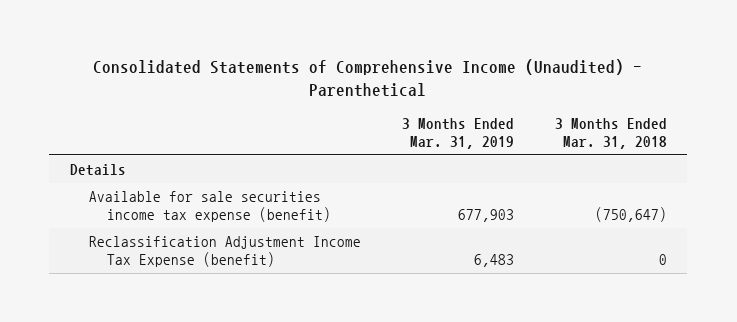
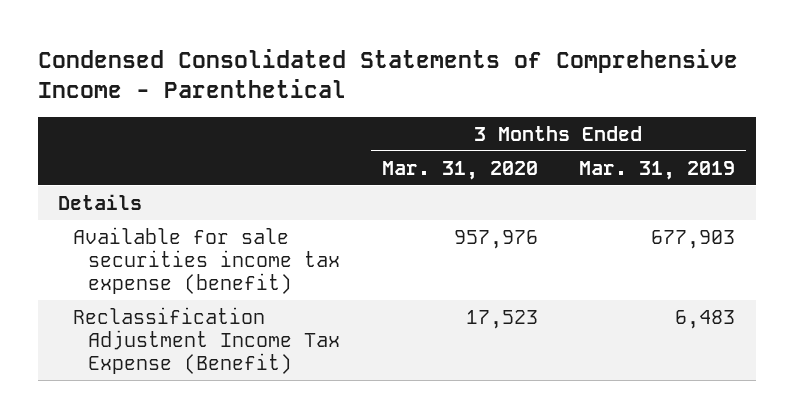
[93,59,643,98] Consolidated Statements of Comprehensive Income (Unaudited) - Parenthetical -> [37,48,738,98] Condensed Consolidated Statements of Comprehensive Income - Parenthetical
[554,118,667,150] 3 Months Ended Mar. 31, 2018 -> none
none -> [381,160,538,180] Mar. 31, 2020
[88,236,361,268] Reclassification Adjustment Income Tax Expense (benefit) -> [73,306,341,375] Reclassification Adjustment Income Tax Expense (Benefit)

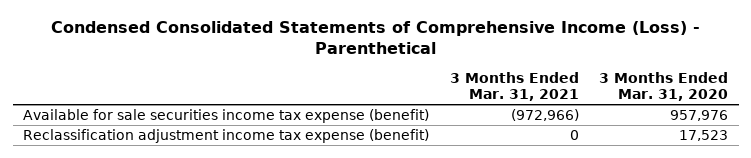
[37,48,738,98] Condensed Consolidated Statements of Comprehensive Income - Parenthetical -> [50,21,700,55] Condensed Consolidated Statements of Comprehensive Income (Loss) - Parenthetical
[579,160,736,180] Mar. 31, 2019 -> none
none -> [449,71,579,102] 3 Months Ended Mar. 31, 2021
[58,193,143,210] Details -> none
[73,306,341,375] Reclassification Adjustment Income Tax Expense (Benefit) -> [23,128,430,143] Reclassification adjustment income tax expense (benefit)

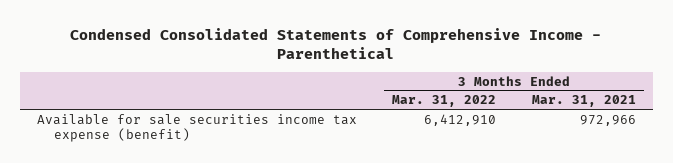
[50,21,700,55] Condensed Consolidated Statements of Comprehensive Income (Loss) - Parenthetical -> [70,27,602,60] Condensed Consolidated Statements of Comprehensive Income - Parenthetical
[599,71,729,102] 3 Months Ended Mar. 31, 2020 -> none
none -> [392,95,497,108] Mar. 31, 2022
[23,128,430,143] Reclassification adjustment income tax expense (benefit) -> none
[510,108,579,121] (972,966) -> [579,114,636,126] 972,966

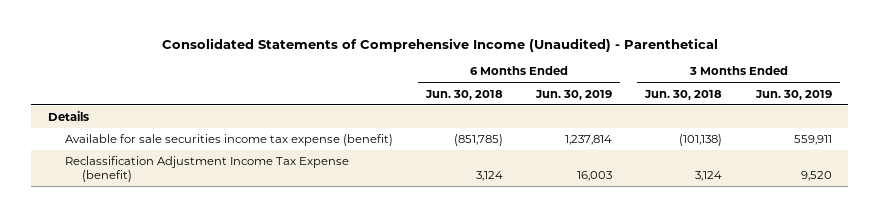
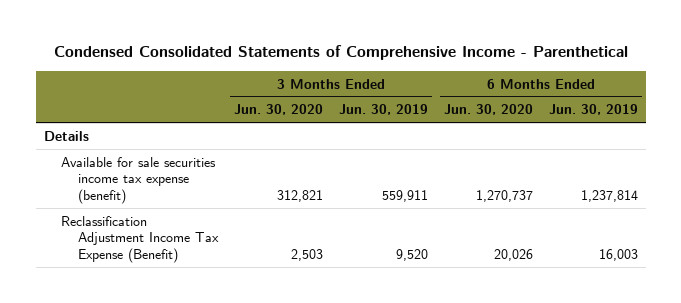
[161,37,718,52] Consolidated Statements of Comprehensive Income (Unaudited) - Parenthetical -> [53,45,628,61] Condensed Consolidated Statements of Comprehensive Income - Parenthetical
[424,89,503,100] Jun. 30, 2018 -> none
[644,89,723,100] Jun. 30, 2018 -> none
none -> [233,104,323,116] Jun. 30, 2020
none -> [443,104,533,116] Jun. 30, 2020
[64,156,349,182] Reclassification Adjustment Income Tax Expense (benefit) -> [60,215,219,264] Reclassification Adjustment Income Tax Expense (Benefit)

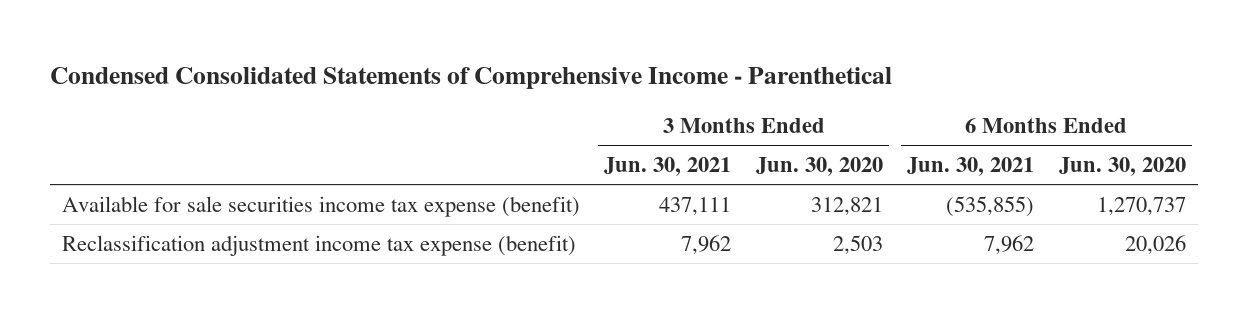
[338,104,428,116] Jun. 30, 2019 -> none
[548,104,638,116] Jun. 30, 2019 -> none
none -> [604,157,732,177] Jun. 30, 2021
none -> [907,157,1035,177] Jun. 30, 2021
[43,130,89,141] Details -> none
[60,215,219,264] Reclassification Adjustment Income Tax Expense (Benefit) -> [61,234,576,256] Reclassification adjustment income tax expense (benefit)

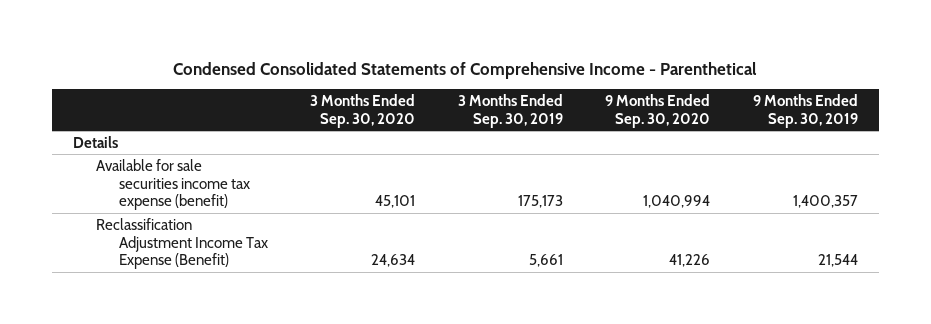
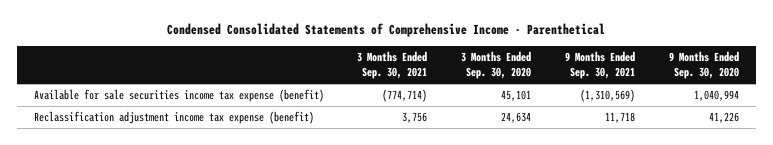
[457,94,563,128] 3 Months Ended Sep. 30, 2019 -> none
[752,94,858,128] 9 Months Ended Sep. 30, 2019 -> none
none -> [357,51,428,79] 3 Months Ended Sep. 30, 2021
none -> [565,51,636,79] 9 Months Ended Sep. 30, 2021
[72,135,118,148] Details -> none
[95,217,268,270] Reclassification Adjustment Income Tax Expense (Benefit) -> [33,111,314,125] Reclassification adjustment income tax expense (benefit)

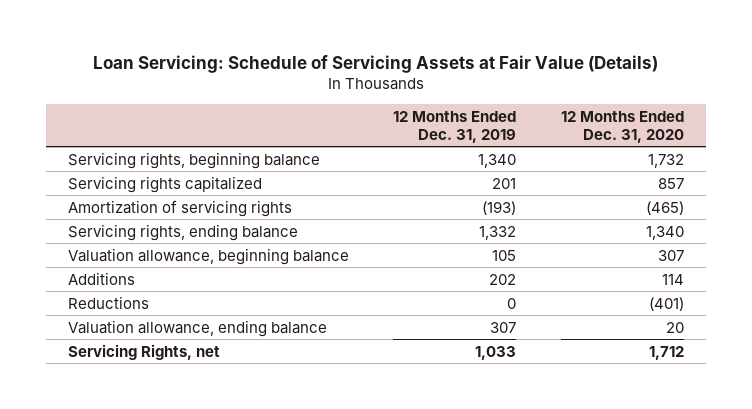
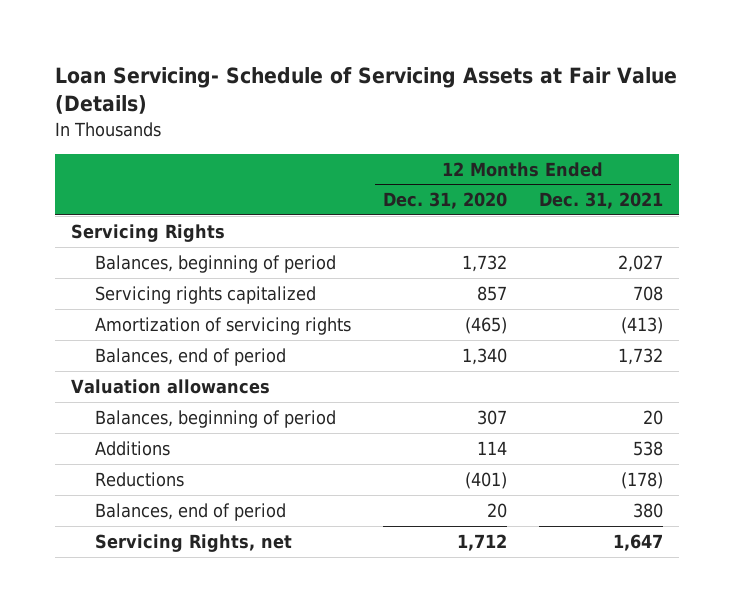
[92,55,658,74] Loan Servicing: Schedule of Servicing Assets at Fair Value (Details) -> [55,67,678,115] Loan Servicing- Schedule of Servicing Assets at Fair Value (Details)
[393,110,517,143] 12 Months Ended Dec. 31, 2019 -> none
none -> [539,192,664,210] Dec. 31, 2021
none -> [71,223,226,242] Servicing Rights
[68,151,321,169] Servicing rights, beginning balance -> [94,254,336,273] Balances, beginning of period
[68,223,299,241] Servicing rights, ending balance -> [94,347,286,366] Balances, end of period
none -> [71,378,271,394] Valuation allowances
[68,247,350,265] Valuation allowance, beginning balance -> [94,409,336,428] Balances, beginning of period
[68,319,328,337] Valuation allowance, ending balance -> [94,502,286,521] Balances, end of period

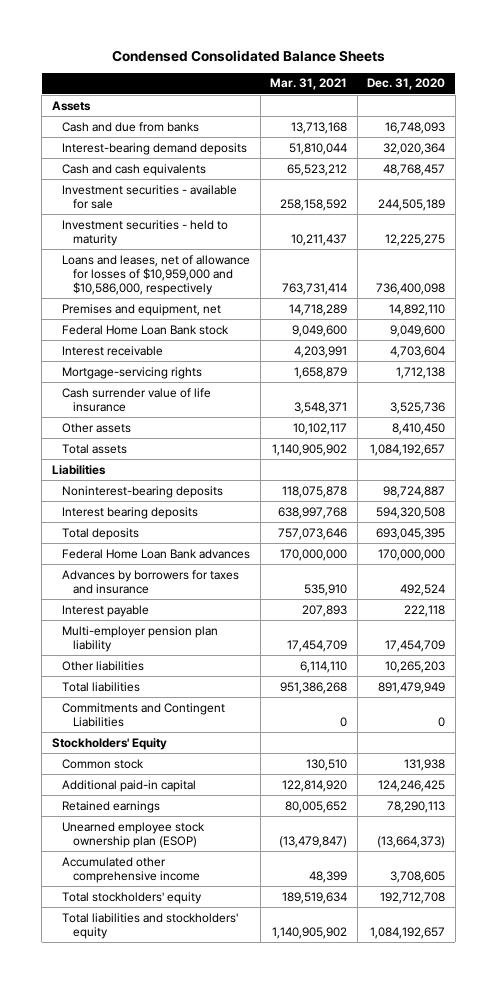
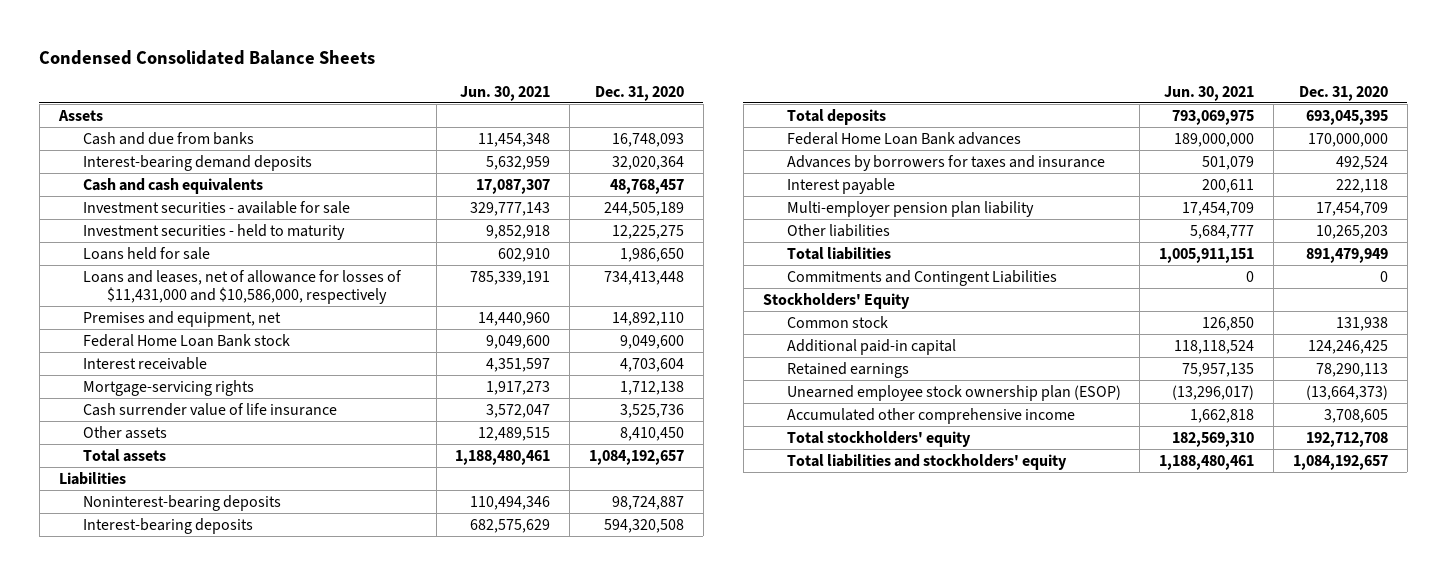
[270,78,348,91] Mar. 31, 2021 -> none
none -> [460,85,551,101] Jun. 30, 2021
none -> [82,246,210,260] Loans held for sale
[62,254,251,295] Loans and leases, net of allowance for losses of $10,959,000 and $10,586,000, respectively -> [82,269,402,305] Loans and leases, net of allowance for losses of $11,431,000 and $10,586,000, respectively
[376,282,446,295] 736,400,098 -> [604,270,685,285] 734,413,448
[62,506,199,519] Interest bearing deposits -> [82,517,253,534] Interest-bearing deposits

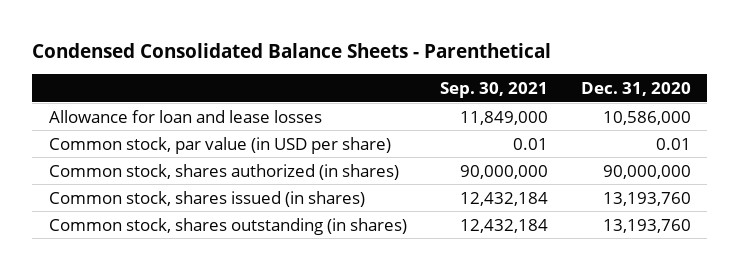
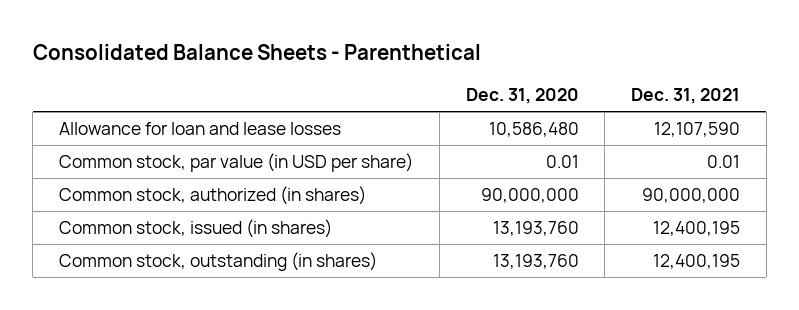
[32,42,552,58] Condensed Consolidated Balance Sheets - Parenthetical -> [32,44,481,61] Consolidated Balance Sheets - Parenthetical
[439,81,548,98] Sep. 30, 2021 -> none
none -> [631,87,741,104] Dec. 31, 2021
[602,110,691,125] 10,586,000 -> [488,122,579,138] 10,586,480
[48,163,399,180] Common stock, shares authorized (in shares) -> [58,186,366,206] Common stock, authorized (in shares)
[48,190,365,207] Common stock, shares issued (in shares) -> [58,219,332,239] Common stock, issued (in shares)
[48,217,407,235] Common stock, shares outstanding (in shares) -> [58,252,377,272] Common stock, outstanding (in shares)

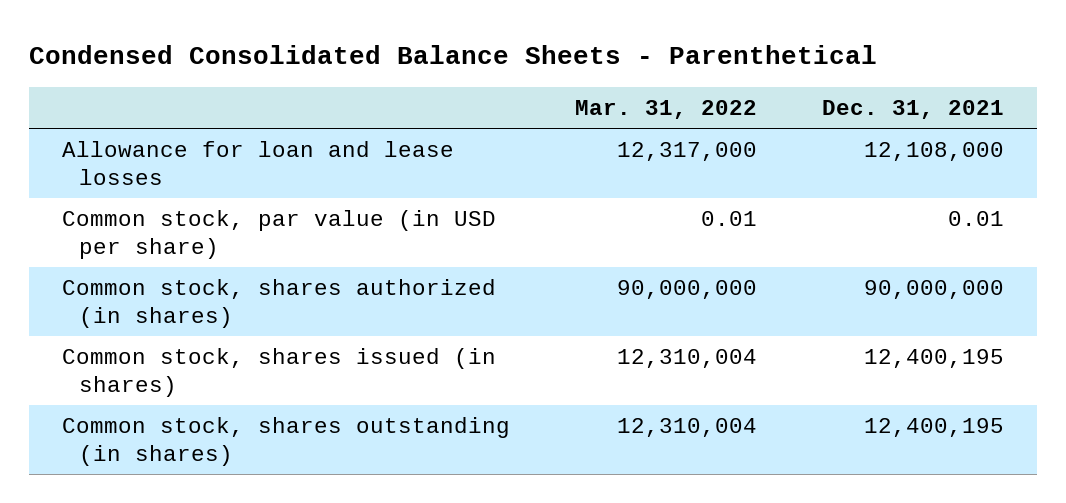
[32,44,481,61] Consolidated Balance Sheets - Parenthetical -> [29,45,878,65] Condensed Consolidated Balance Sheets - Parenthetical
[465,87,579,104] Dec. 31, 2020 -> none
none -> [575,99,758,119] Mar. 31, 2022
[654,122,741,138] 12,107,590 -> [864,142,1005,162] 12,108,000
[58,186,366,206] Common stock, authorized (in shares) -> [61,279,496,329] Common stock, shares authorized (in shares)
[58,219,332,239] Common stock, issued (in shares) -> [61,348,496,398] Common stock, shares issued (in shares)
[58,252,377,272] Common stock, outstanding (in shares) -> [61,417,510,467] Common stock, shares outstanding (in shares)

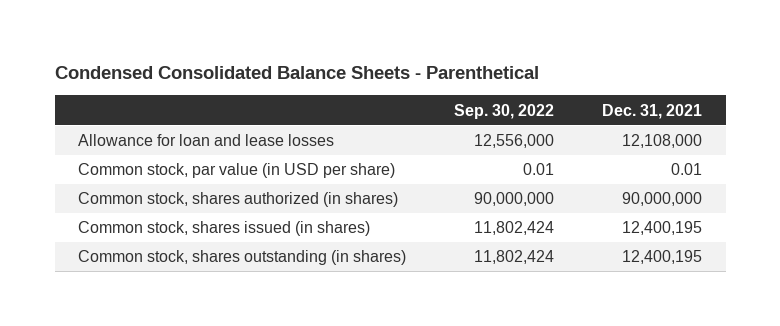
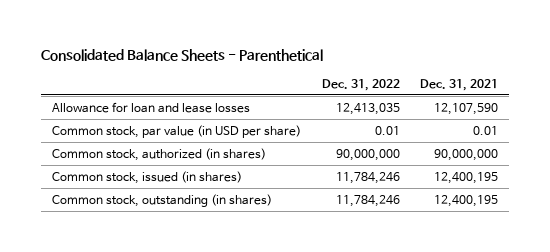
[54,66,539,80] Condensed Consolidated Balance Sheets - Parenthetical -> [41,48,324,61] Consolidated Balance Sheets - Parenthetical
[454,103,555,119] Sep. 30, 2022 -> none
none -> [321,78,400,91] Dec. 31, 2022
[621,134,702,149] 12,108,000 -> [434,102,499,115] 12,107,590
[78,192,399,208] Common stock, shares authorized (in shares) -> [51,147,266,161] Common stock, authorized (in shares)
[78,221,371,237] Common stock, shares issued (in shares) -> [51,170,242,184] Common stock, issued (in shares)
[78,250,407,266] Common stock, shares outstanding (in shares) -> [51,193,272,207] Common stock, outstanding (in shares)

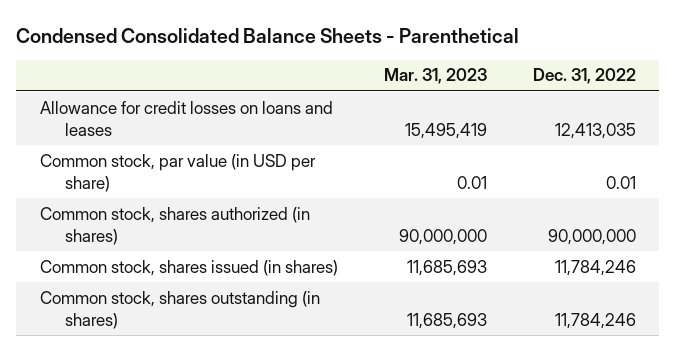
[41,48,324,61] Consolidated Balance Sheets - Parenthetical -> [16,27,520,43] Condensed Consolidated Balance Sheets - Parenthetical
[420,78,499,91] Dec. 31, 2021 -> none
none -> [383,68,487,85] Mar. 31, 2023
[51,101,250,113] Allowance for loan and lease losses -> [39,100,333,136] Allowance for credit losses on loans and leases
[51,147,266,161] Common stock, authorized (in shares) -> [39,206,310,245] Common stock, shares authorized (in shares)
[51,170,242,184] Common stock, issued (in shares) -> [39,259,338,276] Common stock, shares issued (in shares)
[51,193,272,207] Common stock, outstanding (in shares) -> [39,290,320,329] Common stock, shares outstanding (in shares)

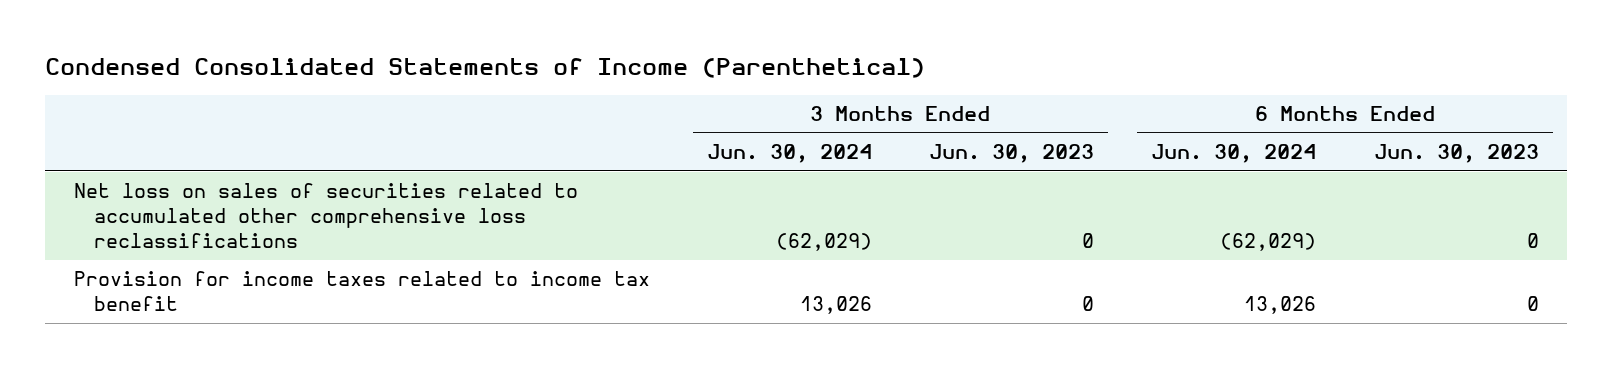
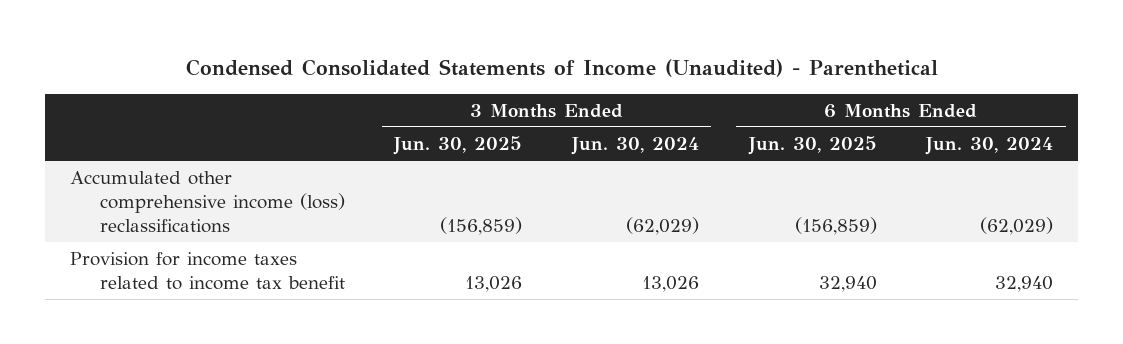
[44,58,925,79] Condensed Consolidated Statements of Income (Parenthetical) -> [185,58,938,77] Condensed Consolidated Statements of Income (Unaudited) - Parenthetical
[929,144,1095,164] Jun. 30, 2023 -> none
[1373,144,1539,164] Jun. 30, 2023 -> none
none -> [393,135,523,155] Jun. 30, 2025
none -> [747,135,877,155] Jun. 30, 2025
[73,183,578,249] Net loss on sales of securities related to accumulated other comprehensive loss reclassifications -> [70,171,345,234] Accumulated other comprehensive income (loss) reclassifications
[1244,296,1317,315] 13,026 -> [995,276,1054,293] 32,940

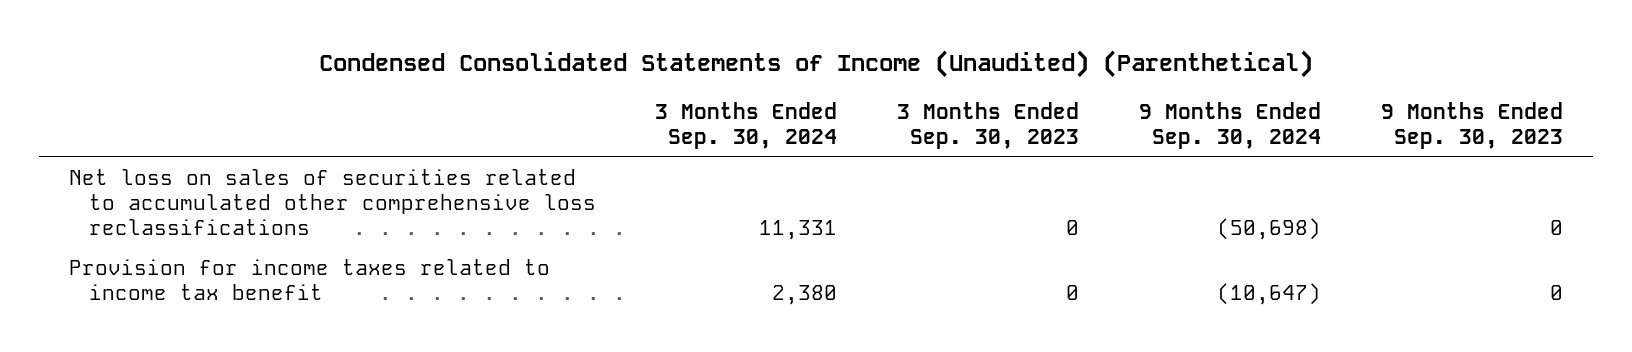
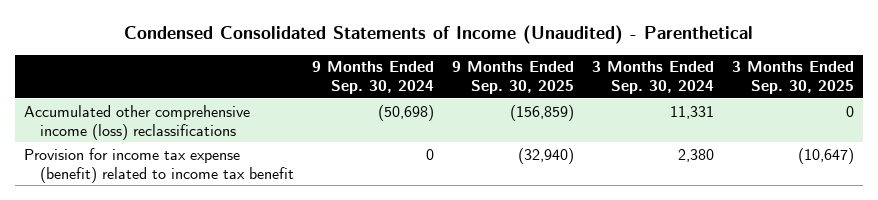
[318,50,1313,79] Condensed Consolidated Statements of Income (Unaudited) (Parenthetical) -> [124,24,754,44] Condensed Consolidated Statements of Income (Unaudited) - Parenthetical
[897,102,1080,149] 3 Months Ended Sep. 30, 2023 -> none
[1380,102,1563,149] 9 Months Ended Sep. 30, 2023 -> none
none -> [452,61,575,95] 9 Months Ended Sep. 30, 2025
none -> [732,61,855,95] 3 Months Ended Sep. 30, 2025
[68,169,596,235] Net loss on sales of securities related to accumulated other comprehensive loss reclassifications -> [23,104,250,140] Accumulated other comprehensive income (loss) reclassifications
[68,259,550,301] Provision for income taxes related to income tax benefit -> [23,147,295,183] Provision for income tax expense (benefit) related to income tax benefit
[1216,283,1321,306] (10,647) -> [426,148,435,160] 0

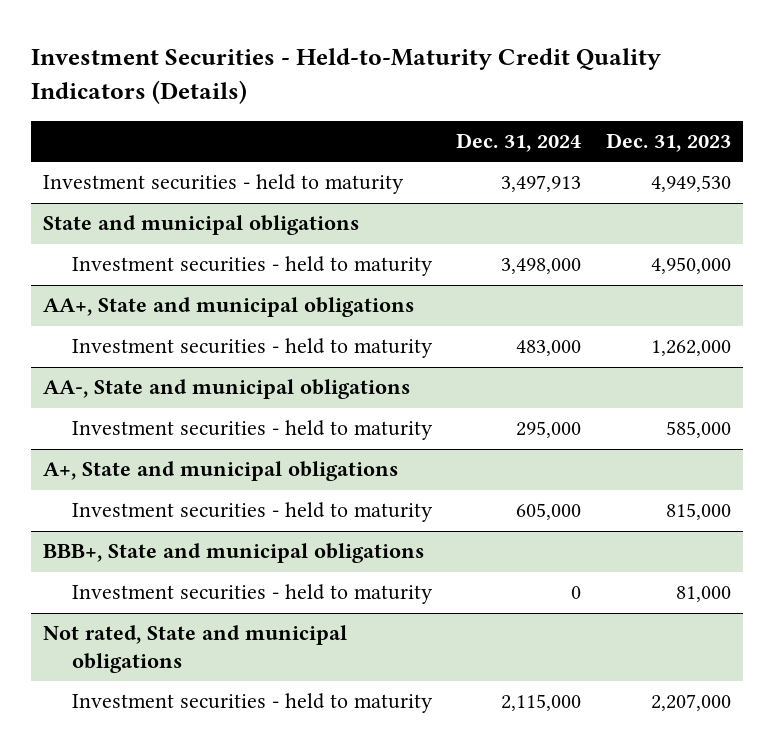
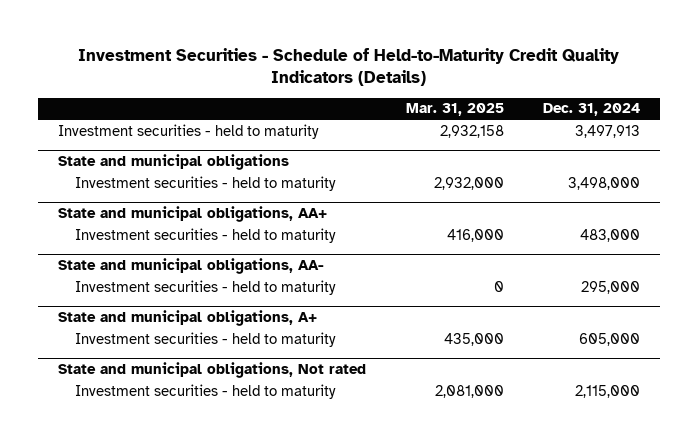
[30,47,661,104] Investment Securities - Held-to-Maturity Credit Quality Indicators (Details) -> [78,47,620,87] Investment Securities - Schedule of Held-to-Maturity Credit Quality Indicators (Details)
[606,133,732,153] Dec. 31, 2023 -> none
none -> [405,103,504,117] Mar. 31, 2025
[43,297,415,318] AA+, State and municipal obligations -> [58,206,328,223] State and municipal obligations, AA+
[43,379,411,400] AA-, State and municipal obligations -> [58,258,325,275] State and municipal obligations, AA-
[43,461,399,482] A+, State and municipal obligations -> [58,310,318,327] State and municipal obligations, A+
[43,543,425,564] BBB+, State and municipal obligations -> none
[71,584,433,605] Investment securities - held to maturity -> none
[43,625,348,673] Not rated, State and municipal obligations -> [58,362,367,379] State and municipal obligations, Not rated

